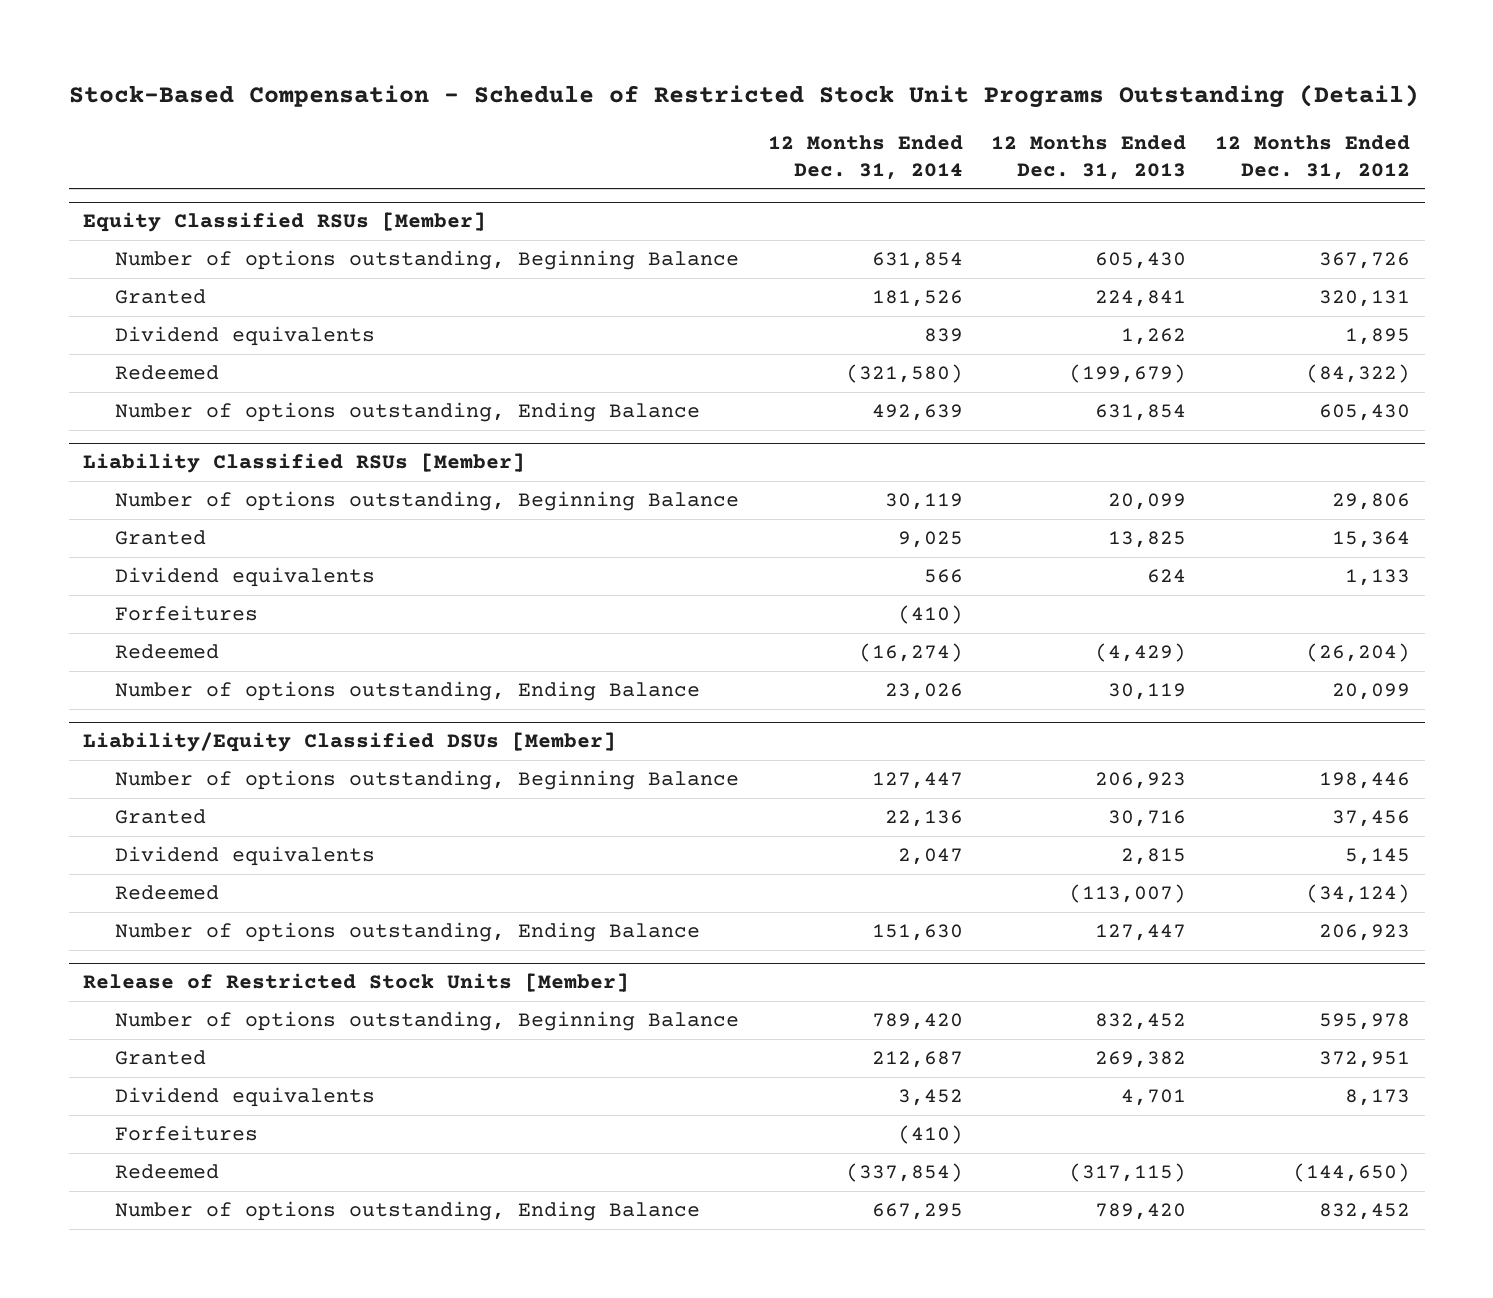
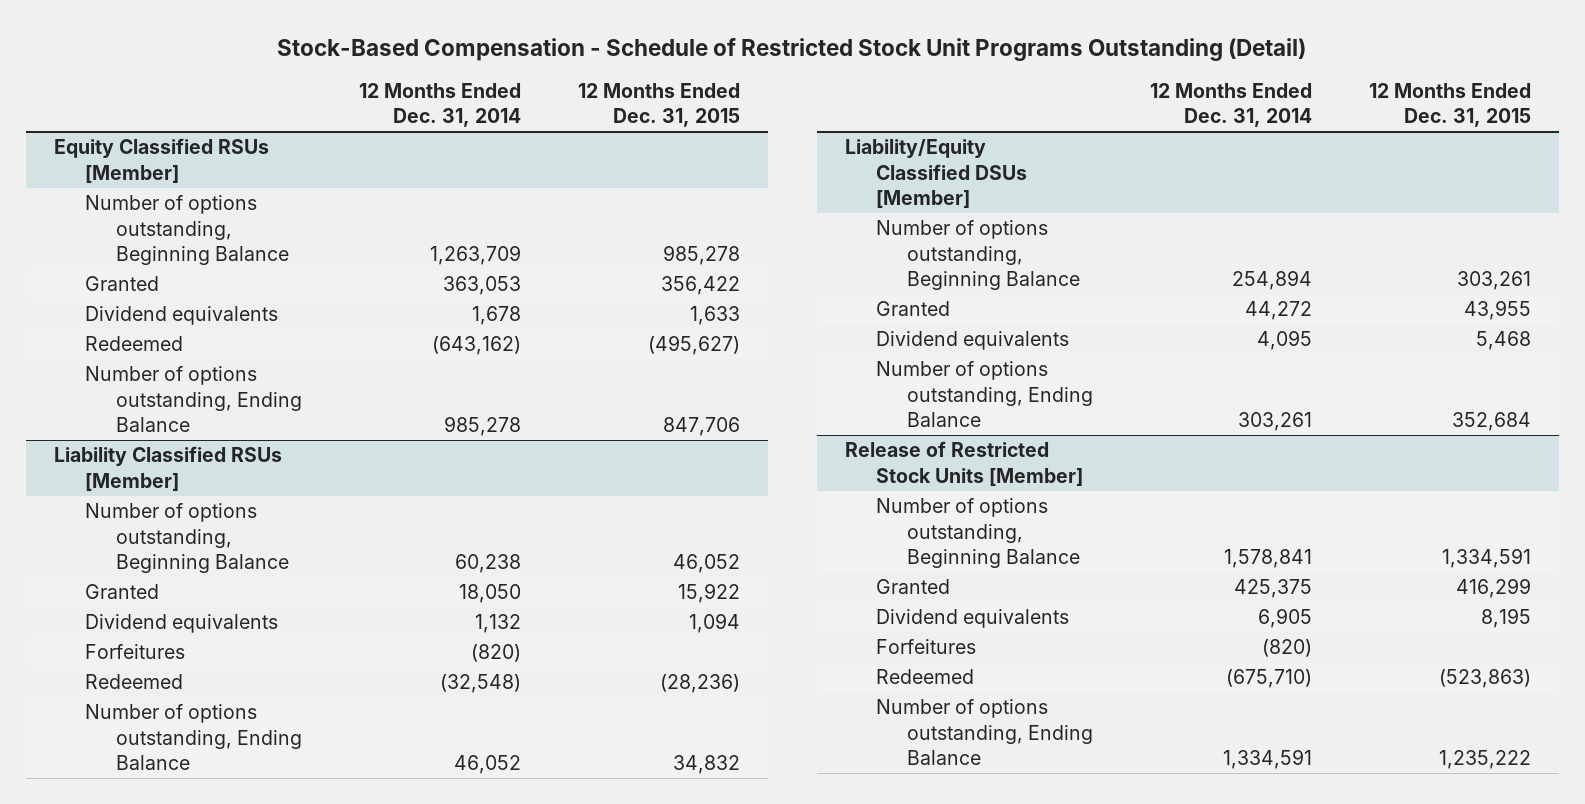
[991,135,1187,180] 12 Months Ended Dec. 31, 2013 -> none
[1215,135,1411,180] 12 Months Ended Dec. 31, 2012 -> none
none -> [577,82,740,128] 12 Months Ended Dec. 31, 2015
[871,252,963,270] 631,854 -> [430,244,522,265] 1,263,709
[871,290,963,308] 181,526 -> [443,276,522,296] 363,053
[923,328,963,343] 839 -> [472,306,522,326] 1,678
[845,364,963,384] (321,580) -> [432,336,522,356] (643,162)
[871,404,963,422] 492,639 -> [444,415,522,436] 985,278
[884,493,963,511] 30,119 -> [455,553,522,573] 60,238
[897,531,963,549] 9,025 -> [459,584,522,604] 18,050
[923,569,963,584] 566 -> [475,614,522,634] 1,132
[897,605,963,625] (410) -> [471,644,522,663] (820)
[858,643,963,663] (16,274) -> [440,674,522,694] (32,548)
[884,683,963,701] 23,026 -> [454,754,522,774] 46,052
[114,885,219,901] Redeemed -> none
[871,772,963,790] 127,447 -> [1231,269,1312,290] 254,894
[884,810,963,828] 22,136 -> [1244,301,1312,321] 44,272
[897,848,963,866] 2,047 -> [1256,330,1312,351] 4,095
[871,924,963,942] 151,630 -> [1237,411,1312,431] 303,261
[871,1013,963,1031] 789,420 -> [1223,548,1312,568] 1,578,841
[871,1051,963,1069] 212,687 -> [1233,579,1312,599] 425,375
[897,1089,963,1107] 3,452 -> [1257,608,1312,629] 6,905
[897,1125,963,1145] (410) -> [1261,639,1312,658] (820)
[845,1163,963,1183] (337,854) -> [1225,669,1312,689] (675,710)
[871,1203,963,1221] 667,295 -> [1222,748,1312,769] 1,334,591

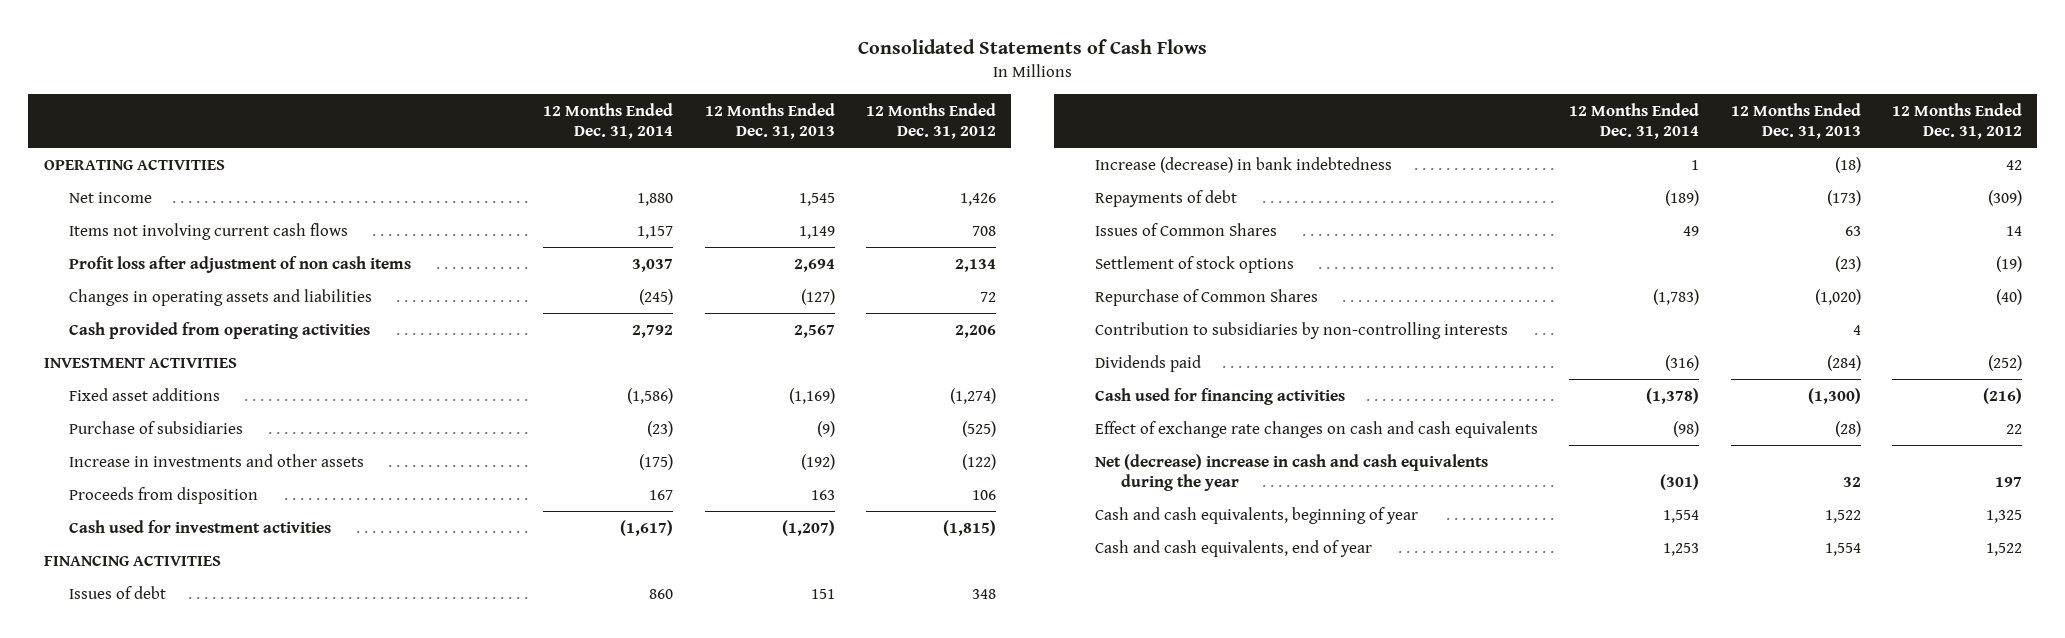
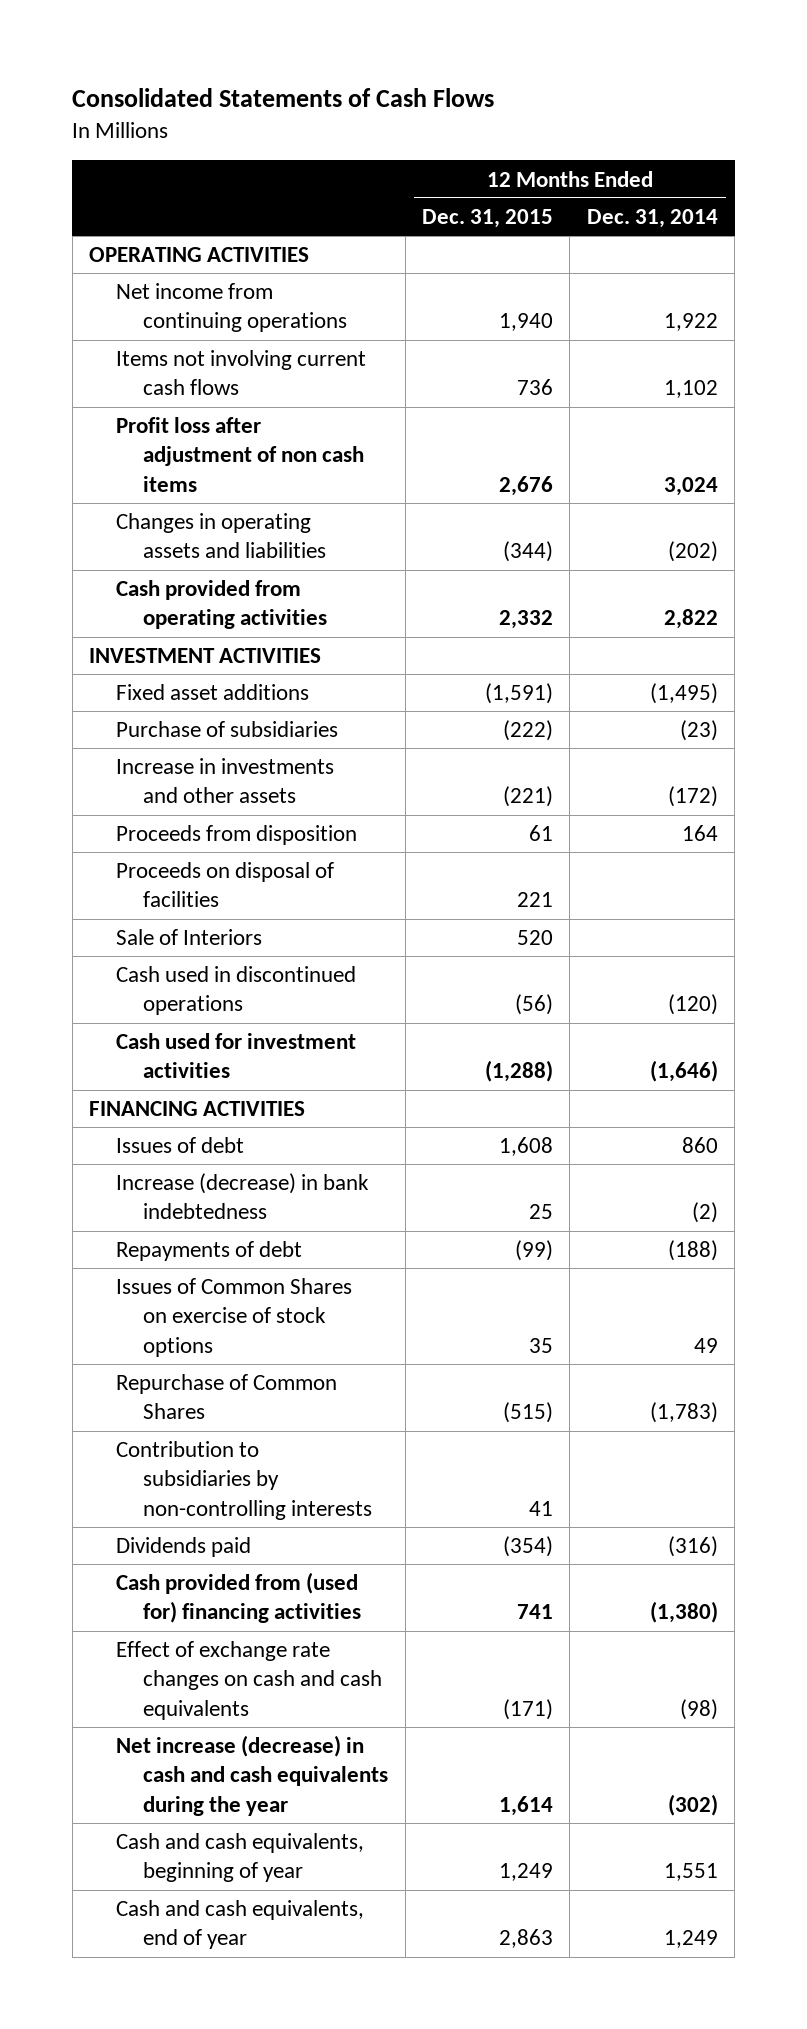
[704,102,835,140] 12 Months Ended Dec. 31, 2013 -> none
[865,102,996,140] 12 Months Ended Dec. 31, 2012 -> none
none -> [422,208,554,228] Dec. 31, 2015
[69,191,153,203] Net income -> none
none -> [116,283,348,333] Net income from continuing operations
[637,225,674,239] 1,157 -> [663,380,718,399] 1,102
[632,258,674,272] 3,037 -> [663,476,718,496] 3,024
[639,288,674,305] (245) -> [667,541,718,563] (202)
[632,324,674,338] 2,792 -> [663,609,718,630] 2,822
[627,387,674,404] (1,586) -> [649,683,718,705] (1,495)
[639,453,674,470] (175) -> [667,786,718,808] (172)
[649,489,674,500] 167 -> [681,825,718,842] 164
none -> [116,862,335,908] Proceeds on disposal of facilities
none -> [116,929,263,946] Sale of Interiors
none -> [116,966,357,1016] Cash used in discontinued operations
[620,519,674,536] (1,617) -> [649,1060,718,1083] (1,646)
[1095,255,1295,273] Settlement of stock options -> none
[1691,159,1700,170] 1 -> [691,1202,718,1224] (2)
[1665,189,1700,206] (189) -> [667,1240,718,1262] (188)
[1095,222,1278,236] Issues of Common Shares -> [116,1278,353,1357] Issues of Common Shares on exercise of stock options
[1095,387,1346,405] Cash used for financing activities -> [116,1572,362,1624] Cash provided from (used for) financing activities
[1646,387,1700,404] (1,378) -> [649,1601,718,1624] (1,380)
[1095,453,1489,492] Net (decrease) increase in cash and cash equivalents during the year -> [116,1735,389,1816] Net increase (decrease) in cash and cash equivalents during the year
[1660,474,1700,491] (301) -> [667,1793,718,1816] (302)
[1663,509,1700,523] 1,554 -> [663,1863,718,1882] 1,551
[1663,542,1700,556] 1,253 -> [663,1930,718,1949] 1,249

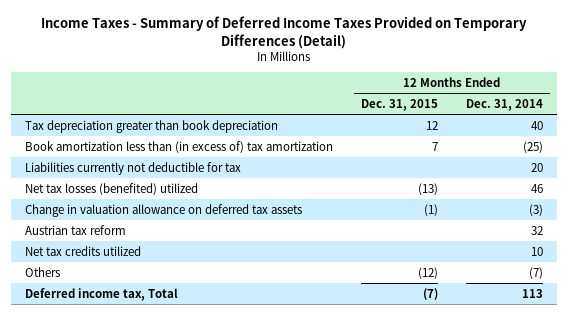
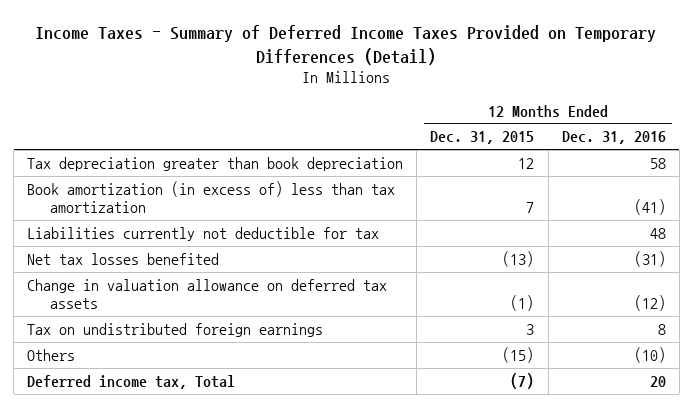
[465,98,543,111] Dec. 31, 2014 -> none
none -> [561,131,666,145] Dec. 31, 2016
[24,140,333,153] Book amortization less than (in excess of) tax amortization -> [27,180,396,213] Book amortization (in excess of) less than tax amortization
[24,182,198,195] Net tax losses (benefited) utilized -> [27,252,220,265] Net tax losses benefited
[24,224,126,235] Austrian tax reform -> none
[24,245,141,256] Net tax credits utilized -> none
none -> [27,322,324,337] Tax on undistributed foreign earnings
[417,266,438,279] (12) -> [502,346,535,363] (15)

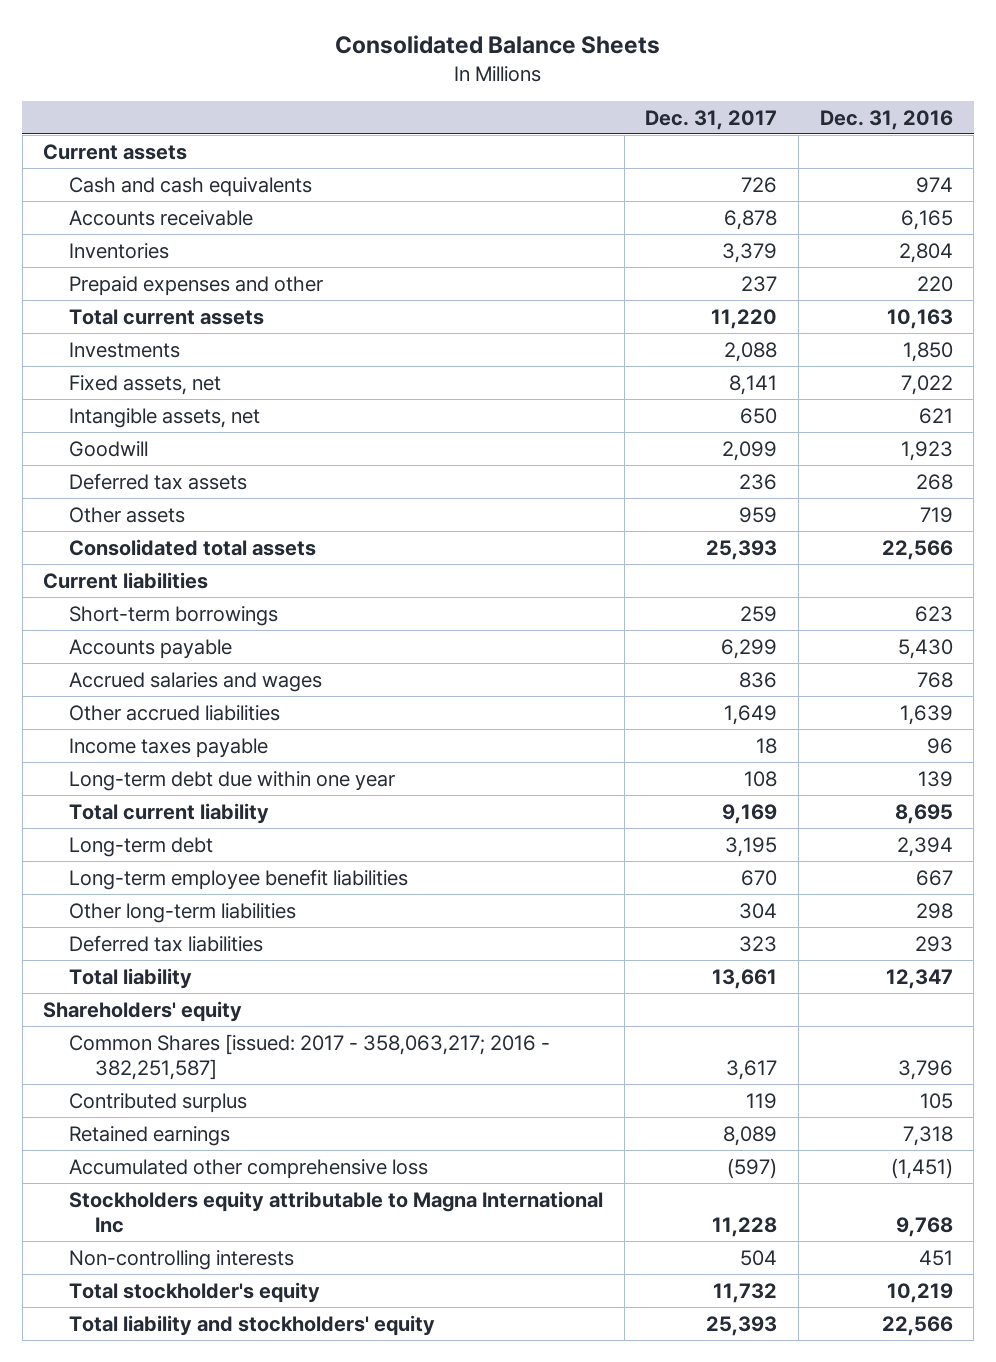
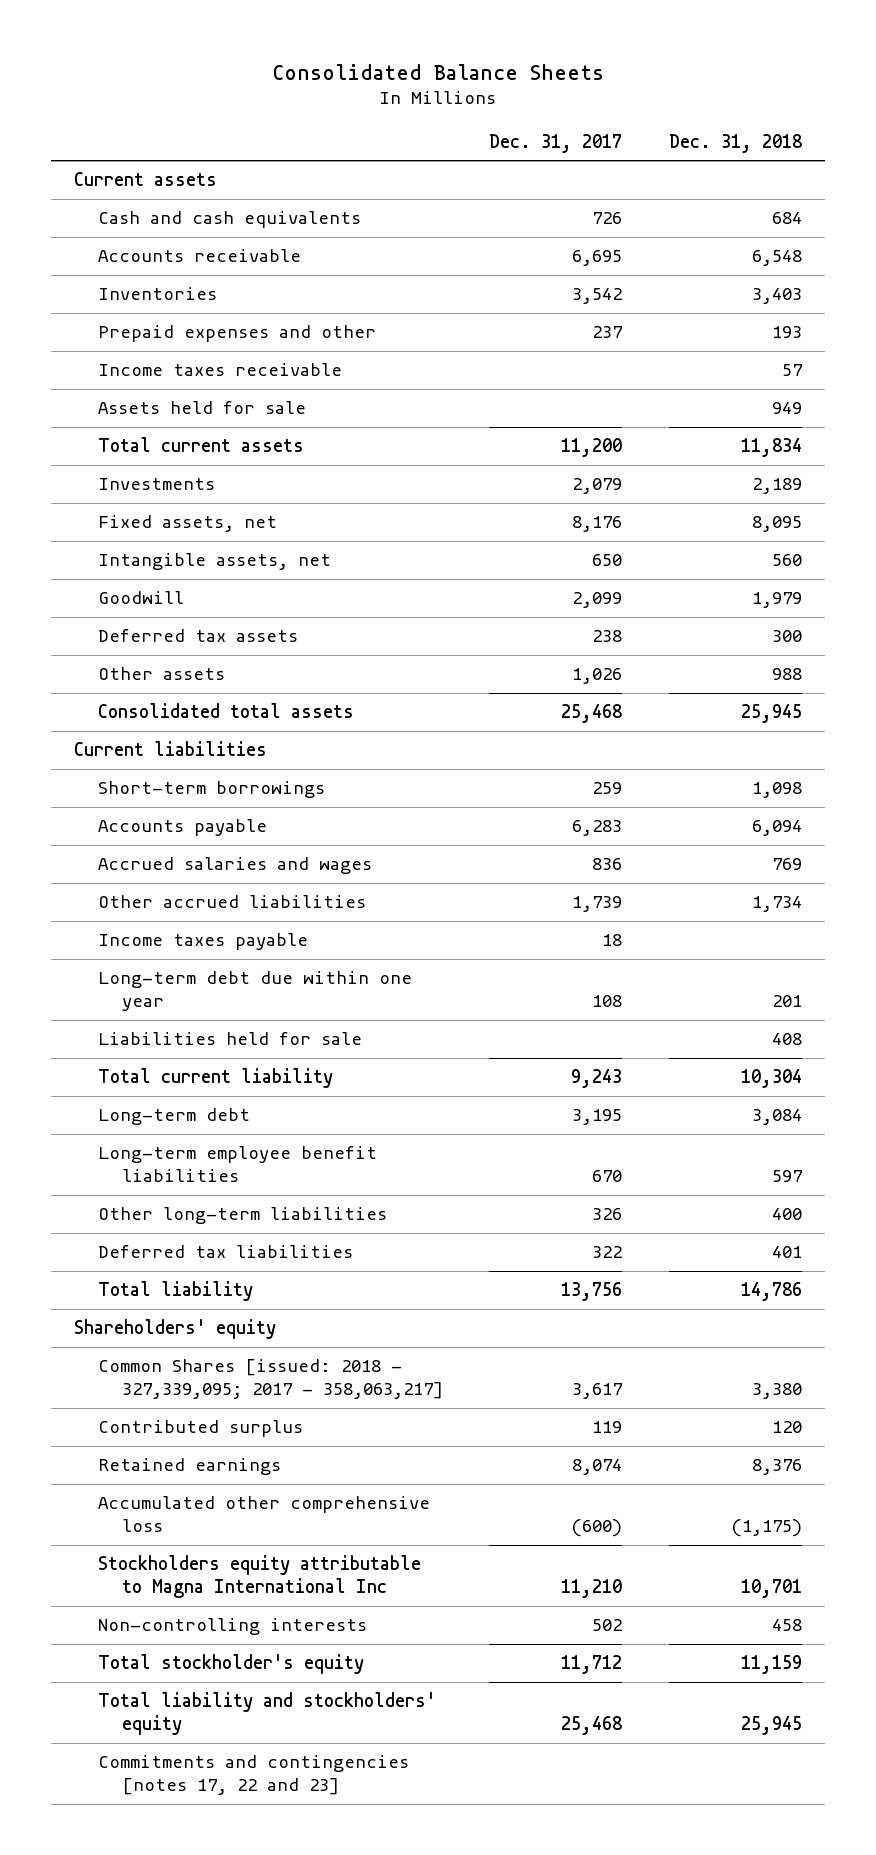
[819,109,953,130] Dec. 31, 2016 -> none
none -> [668,133,802,153] Dec. 31, 2018
[724,209,778,230] 6,878 -> [572,250,623,267] 6,695
[722,242,778,263] 3,379 -> [572,288,623,305] 3,542
none -> [98,363,343,377] Income taxes receivable
none -> [98,401,307,415] Assets held for sale
[711,308,778,329] 11,220 -> [561,438,623,458] 11,200
[724,341,778,362] 2,088 -> [572,478,623,495] 2,079
[729,374,778,395] 8,141 -> [572,516,623,533] 8,176
[739,473,778,490] 236 -> [592,630,623,643] 238
[739,506,778,523] 959 -> [572,668,623,685] 1,026
[706,539,778,560] 25,393 -> [561,704,623,724] 25,468
[721,638,778,659] 6,299 -> [572,820,623,837] 6,283
[724,704,778,725] 1,649 -> [572,896,623,913] 1,739
none -> [98,1032,363,1046] Liabilities held for sale
[722,803,778,824] 9,169 -> [571,1069,623,1089] 9,243
[739,902,778,919] 304 -> [592,1208,623,1221] 326
[739,935,778,952] 323 -> [592,1246,623,1259] 322
[712,968,778,989] 13,661 -> [561,1282,623,1302] 13,756
[69,1033,551,1081] Common Shares [issued: 2017 - 358,063,217; 2016 - 382,251,587] -> [98,1359,443,1400] Common Shares [issued: 2018 - 327,339,095; 2017 - 358,063,217]
[723,1125,778,1146] 8,089 -> [572,1459,623,1476] 8,074
[727,1157,778,1179] (597) -> [571,1519,623,1538] (600)
[712,1217,778,1238] 11,228 -> [561,1579,623,1599] 11,210
[740,1249,778,1266] 504 -> [592,1619,623,1632] 502
[713,1282,778,1303] 11,732 -> [561,1655,623,1675] 11,712
[706,1315,778,1336] 25,393 -> [561,1716,623,1736] 25,468
none -> [98,1755,410,1796] Commitments and contingencies [notes 17, 22 and 23]

